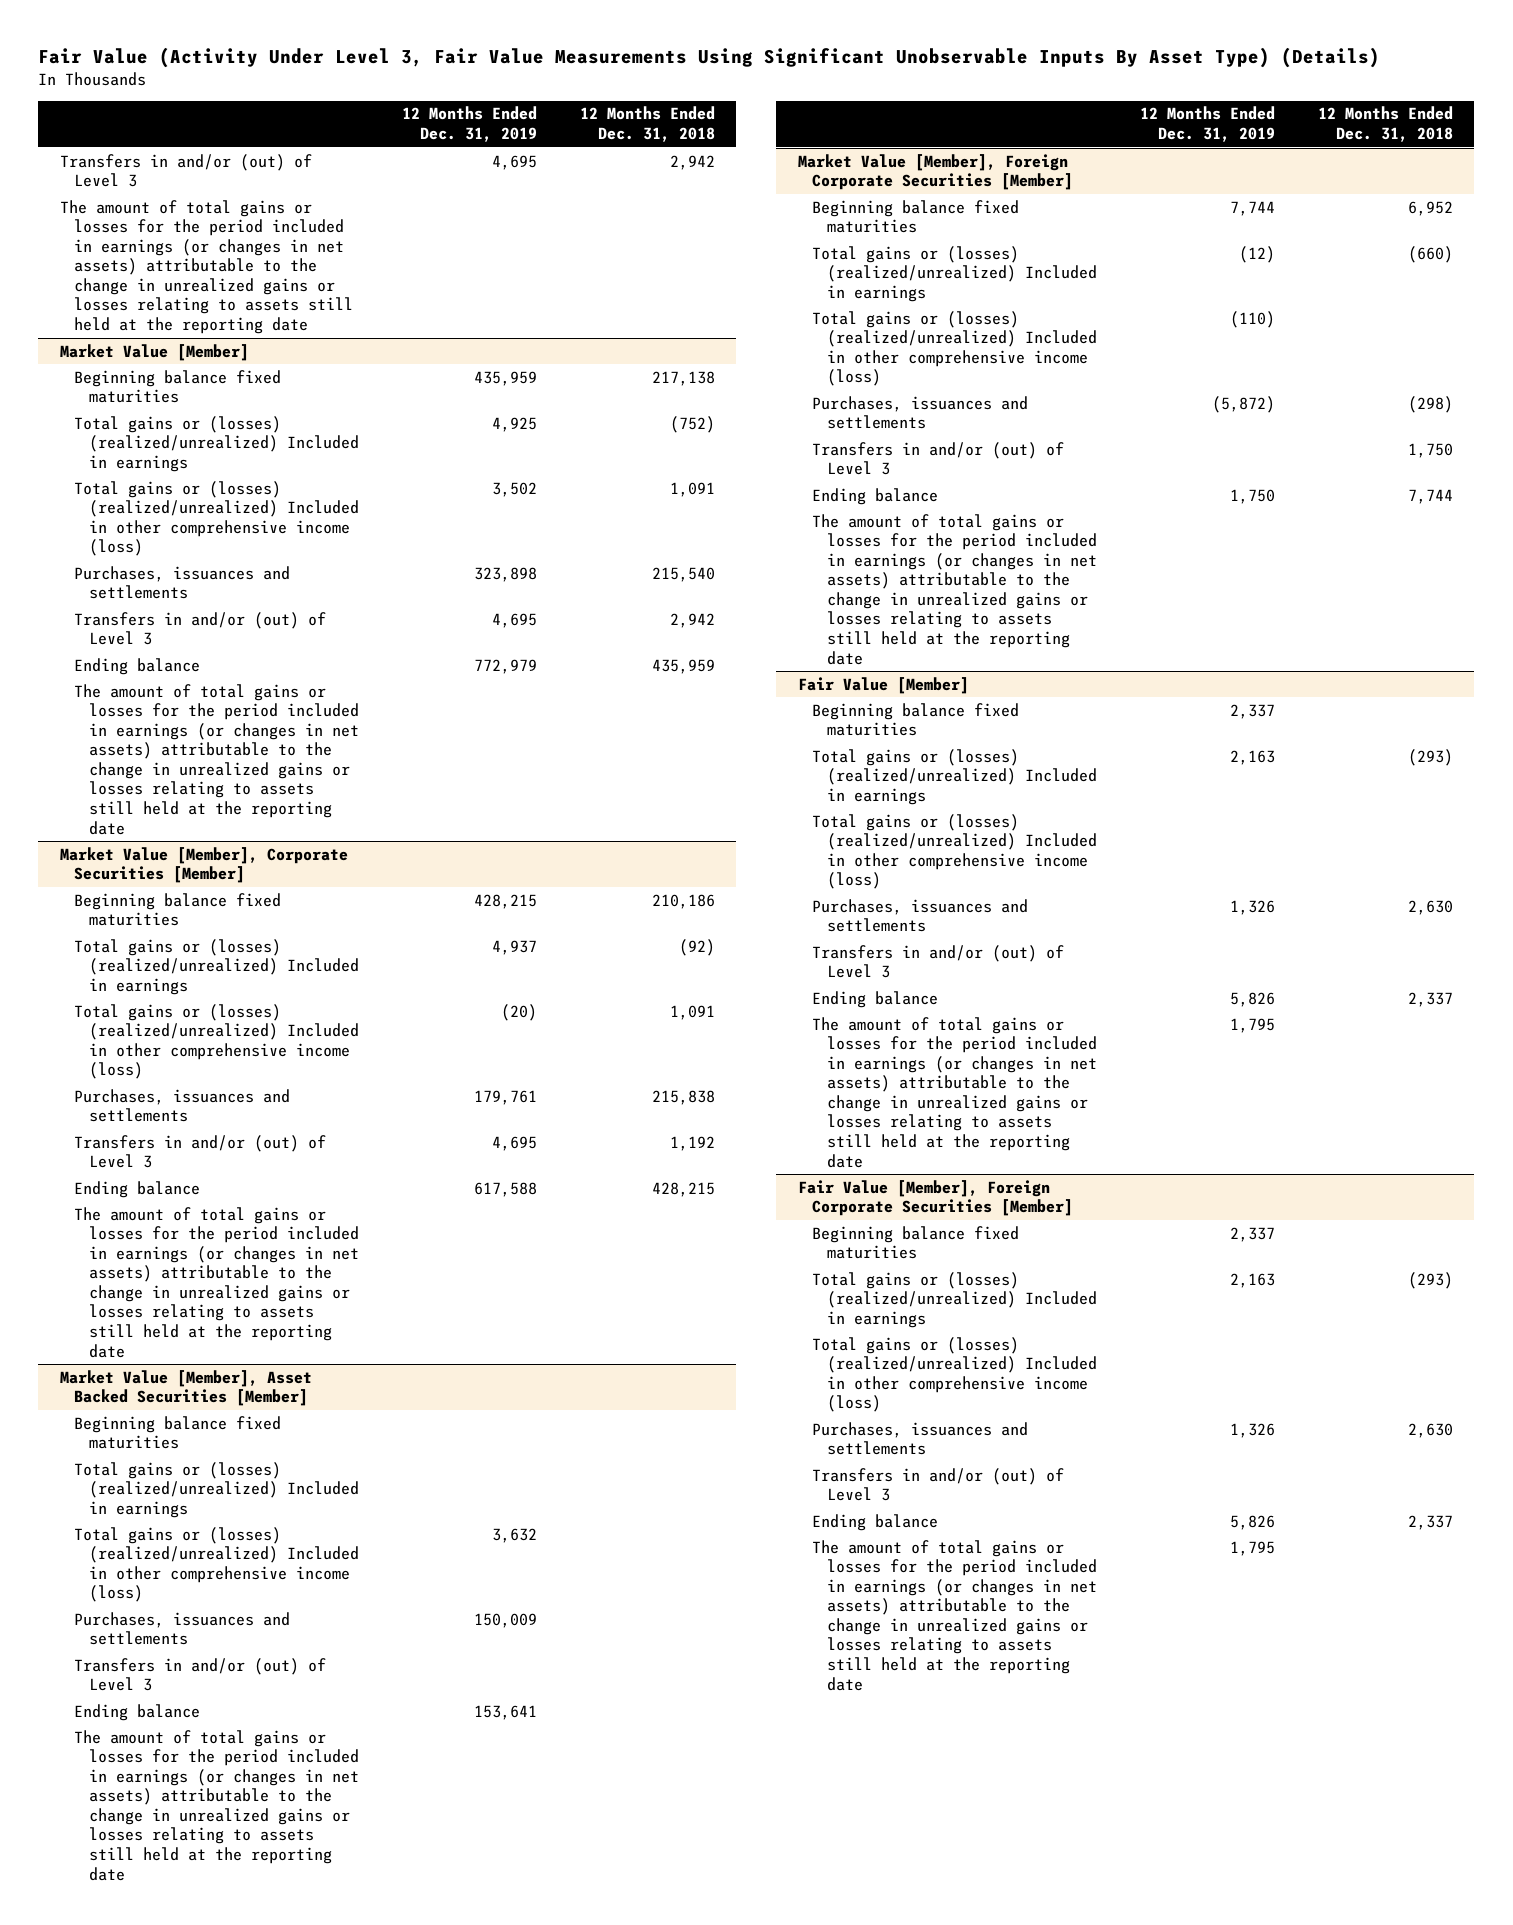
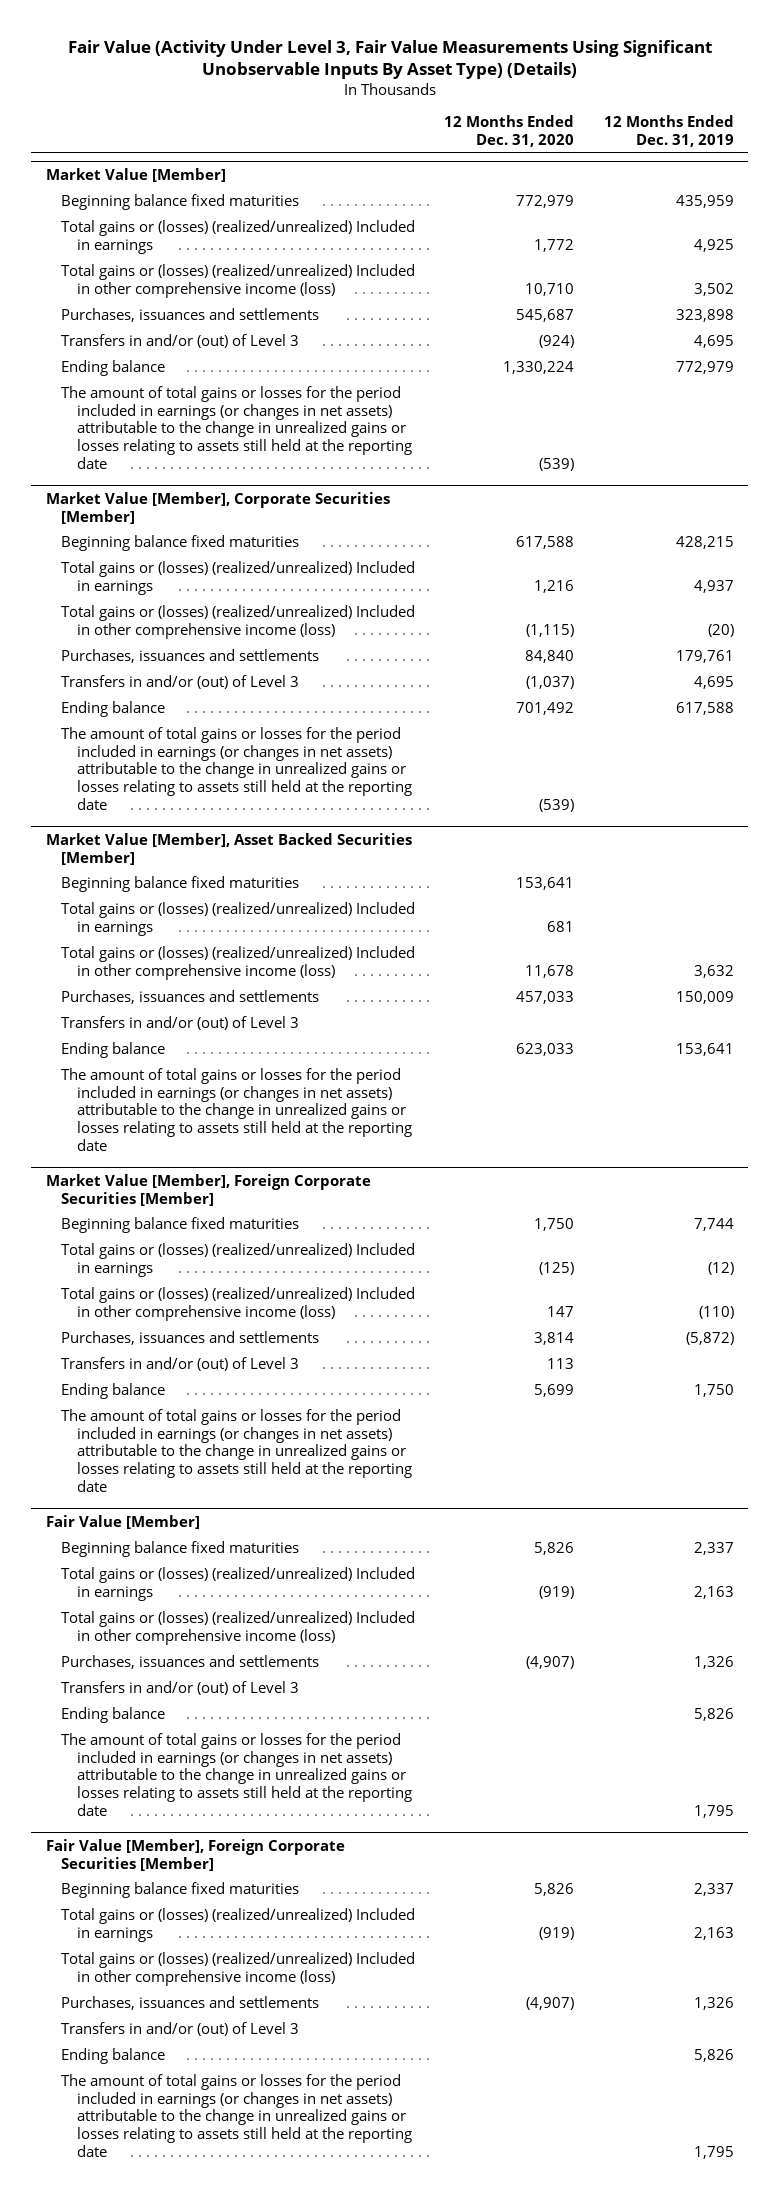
[579,106,715,142] 12 Months Ended Dec. 31, 2018 -> none
none -> [444,114,575,147] 12 Months Ended Dec. 31, 2020
[59,153,312,188] Transfers in and/or (out) of Level 3 -> none
[59,199,354,334] The amount of total gains or losses for the period included in earnings (or changes in net assets) attributable to the change in unrealized gains or losses relating to assets still held at the reporting date -> none

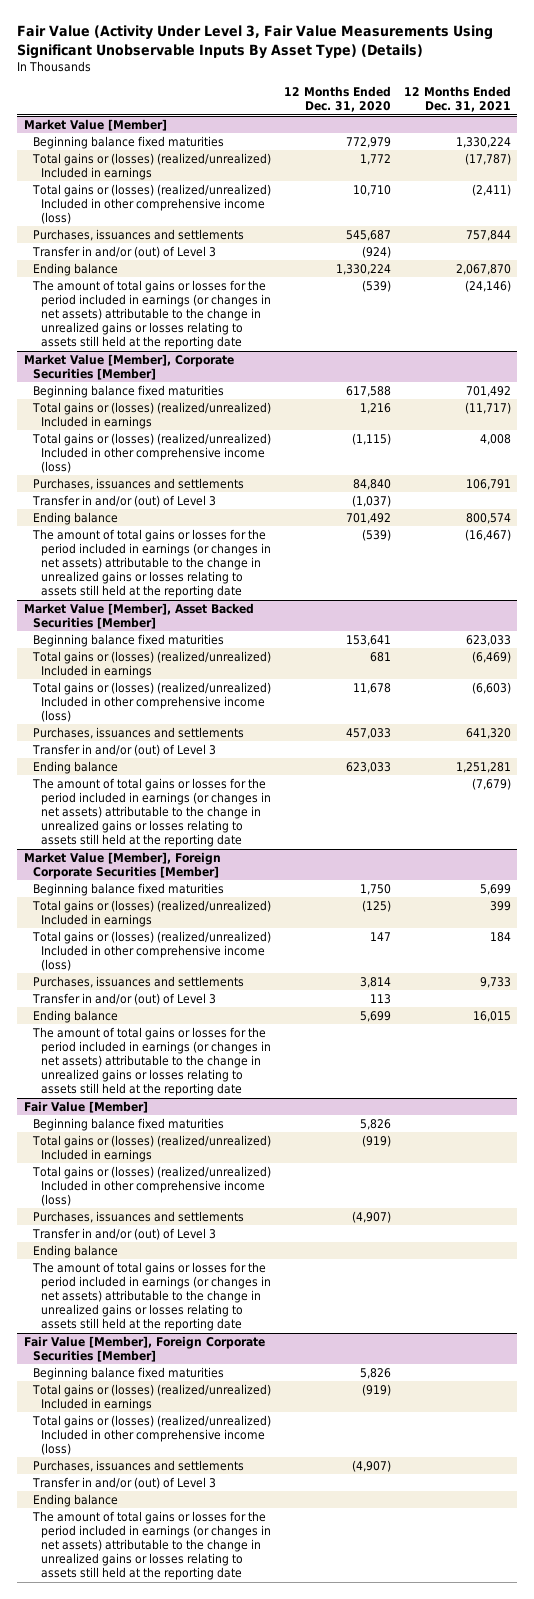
[603,114,734,147] 12 Months Ended Dec. 31, 2019 -> none
none -> [403,86,511,113] 12 Months Ended Dec. 31, 2021
[61,333,300,348] Transfers in and/or (out) of Level 3 -> [31,245,216,258] Transfer in and/or (out) of Level 3
[61,674,300,689] Transfers in and/or (out) of Level 3 -> [31,494,216,507] Transfer in and/or (out) of Level 3
[61,1015,300,1030] Transfers in and/or (out) of Level 3 -> [31,743,216,756] Transfer in and/or (out) of Level 3
[61,1356,300,1371] Transfers in and/or (out) of Level 3 -> [31,992,216,1005] Transfer in and/or (out) of Level 3
[61,1680,300,1695] Transfers in and/or (out) of Level 3 -> [31,1227,216,1240] Transfer in and/or (out) of Level 3
[61,2021,300,2036] Transfers in and/or (out) of Level 3 -> [31,1476,216,1489] Transfer in and/or (out) of Level 3

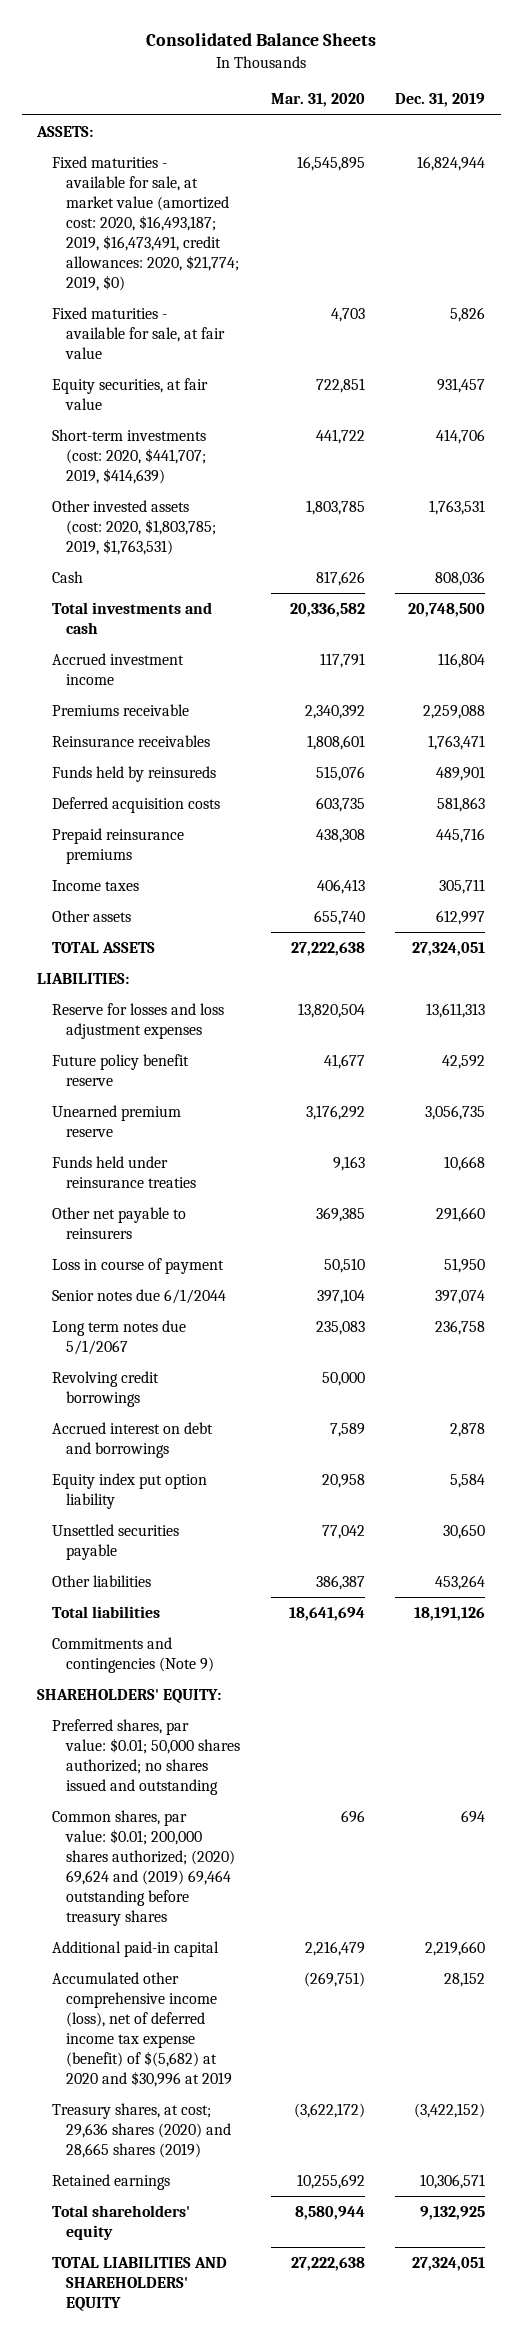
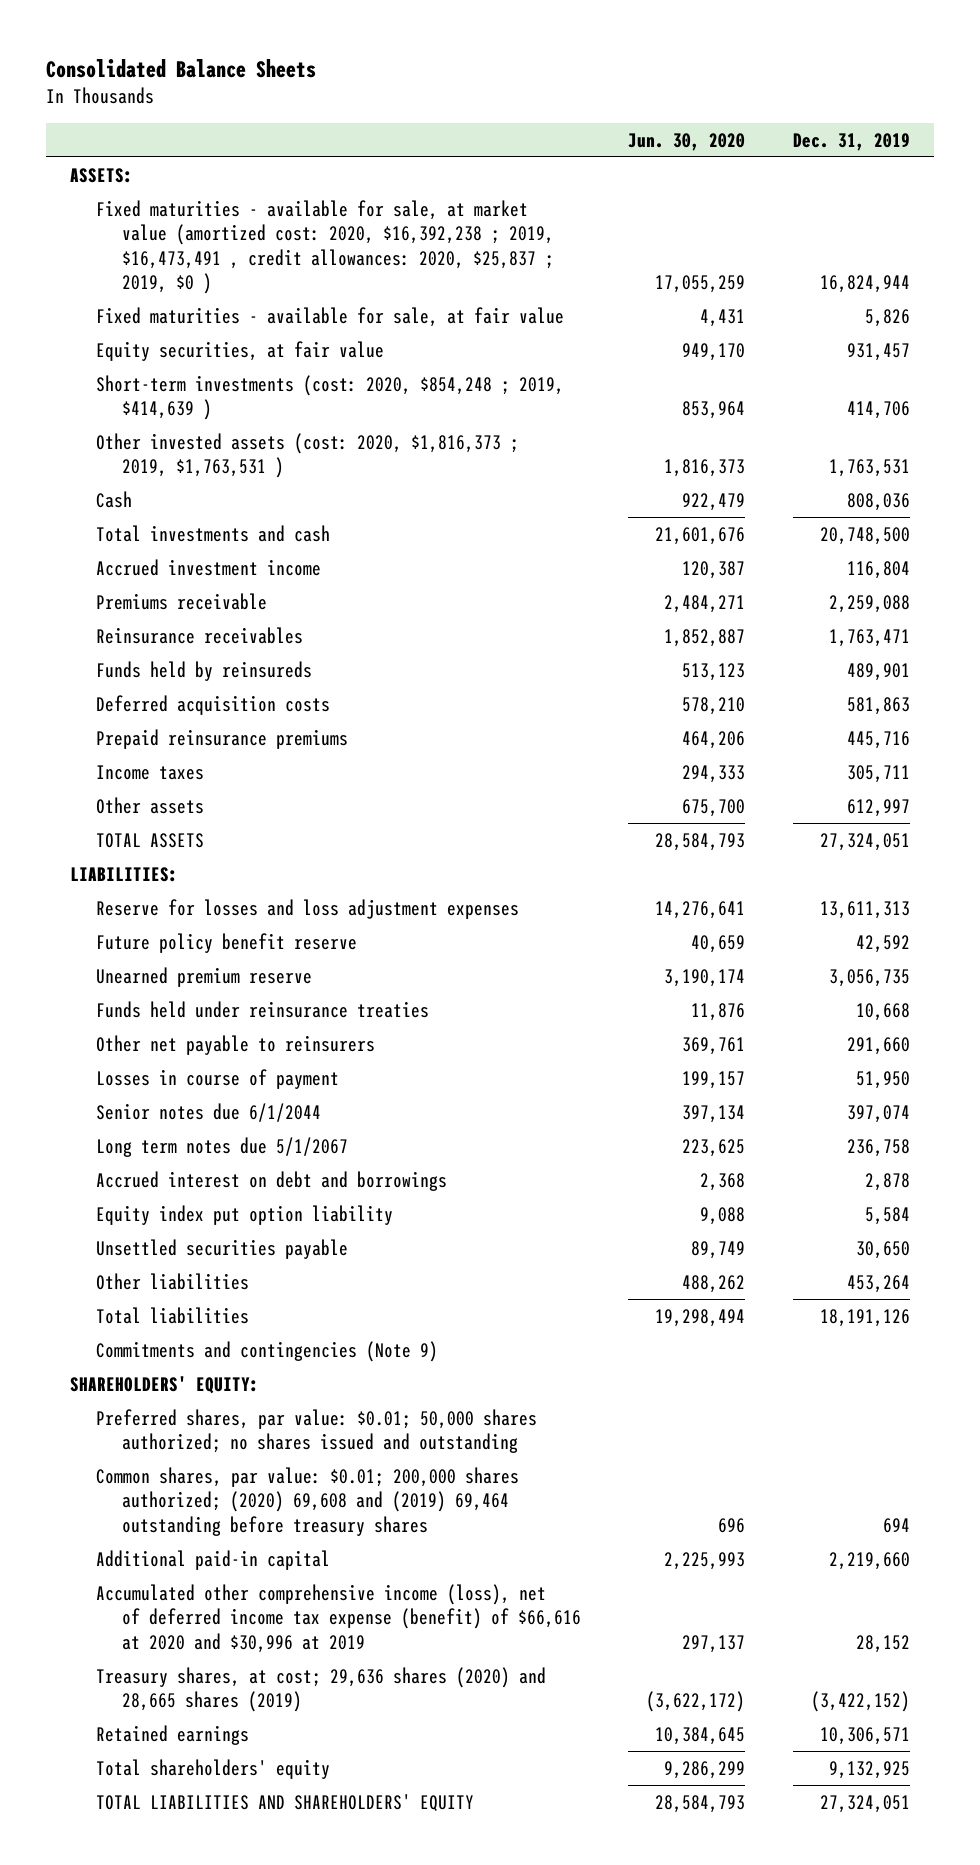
[270,93,365,108] Mar. 31, 2020 -> none
none -> [628,132,746,151] Jun. 30, 2020
[51,155,240,291] Fixed maturities - available for sale, at market value (amortized cost: 2020, $16,493,187; 2019, $16,473,491, credit allowances: 2020, $21,774; 2019, $0) -> [95,199,554,295] Fixed maturities - available for sale, at market value (amortized cost: 2020, $16,392,238 ; 2019, $16,473,491 , credit allowances: 2020, $25,837 ; 2019, $0 )
[51,428,207,484] Short-term investments (cost: 2020, $441,707; 2019, $414,639) -> [95,374,564,421] Short-term investments (cost: 2020, $854,248 ; 2019, $414,639 )
[51,499,217,555] Other invested assets (cost: 2020, $1,803,785; 2019, $1,763,531) -> [95,432,519,479] Other invested assets (cost: 2020, $1,816,373 ; 2019, $1,763,531 )
[51,1257,224,1274] Loss in course of payment -> [95,1068,339,1089] Losses in course of payment
[51,1370,159,1407] Revolving credit borrowings -> none
[51,1809,236,1926] Common shares, par value: $0.01; 200,000 shares authorized; (2020) 69,624 and (2019) 69,464 outstanding before treasury shares -> [95,1466,519,1536] Common shares, par value: $0.01; 200,000 shares authorized; (2020) 69,608 and (2019) 69,464 outstanding before treasury shares
[51,1971,233,2087] Accumulated other comprehensive income (loss), net of deferred income tax expense (benefit) of $(5,682) at 2020 and $30,996 at 2019 -> [95,1583,581,1653] Accumulated other comprehensive income (loss), net of deferred income tax expense (benefit) of $66,616 at 2020 and $30,996 at 2019

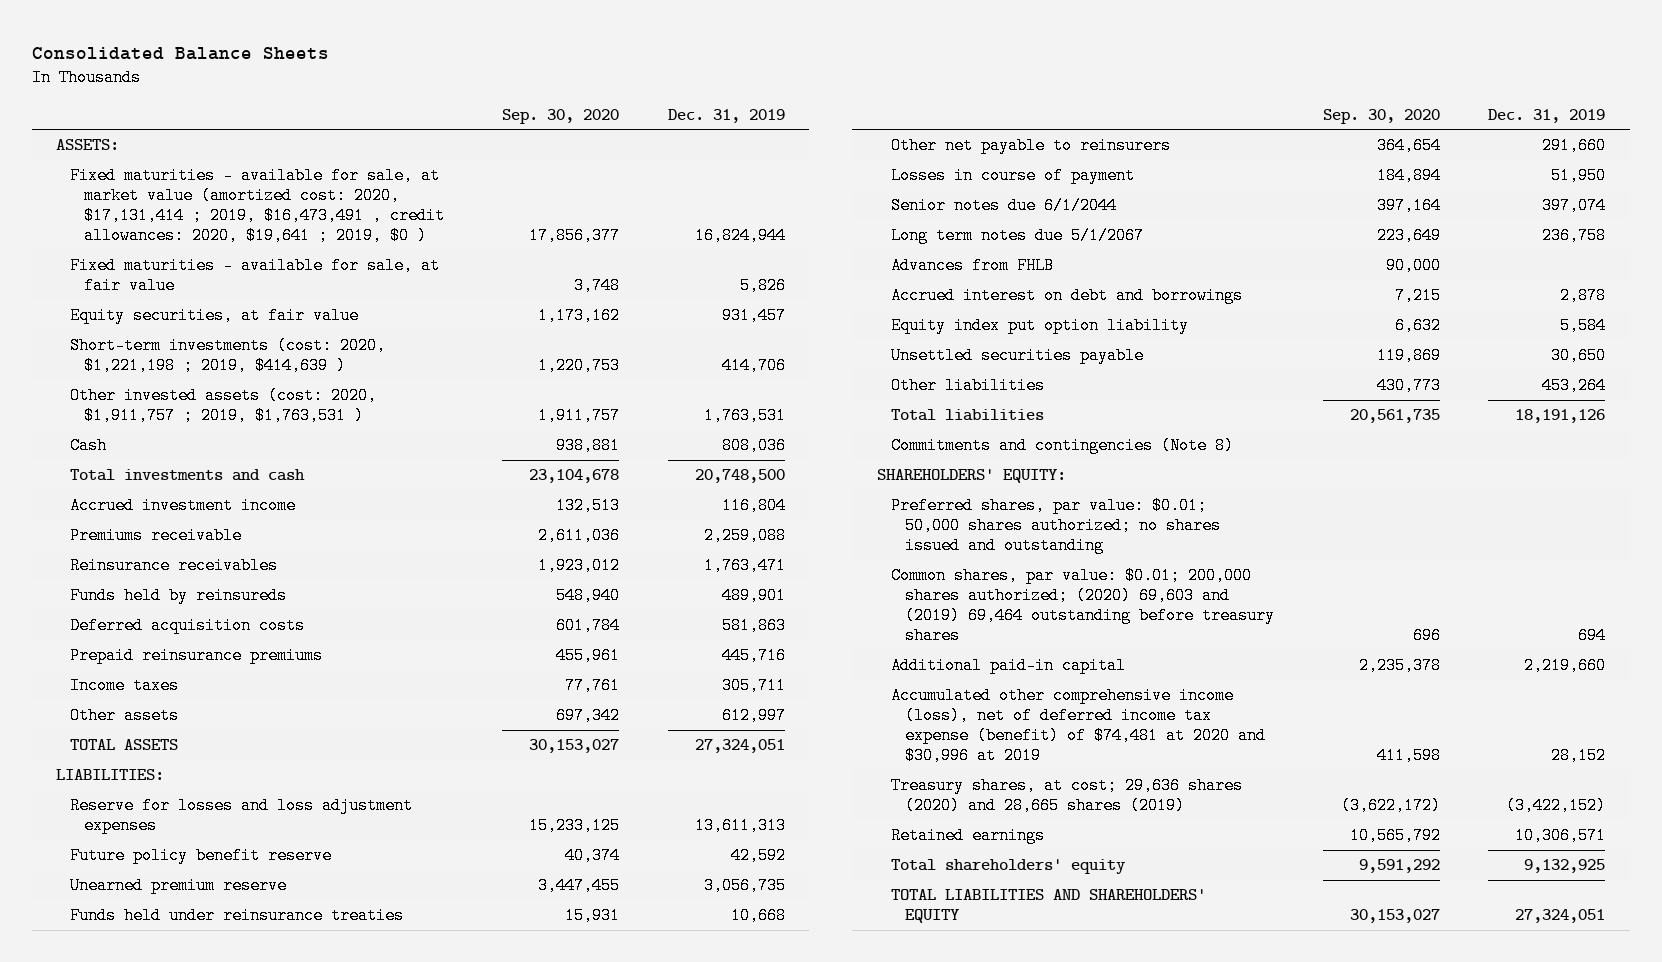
[628,132,746,151] Jun. 30, 2020 -> none
none -> [501,108,619,124] Sep. 30, 2020
[95,199,554,295] Fixed maturities - available for sale, at market value (amortized cost: 2020, $16,392,238 ; 2019, $16,473,491 , credit allowances: 2020, $25,837 ; 2019, $0 ) -> [70,167,446,245] Fixed maturities - available for sale, at market value (amortized cost: 2020, $17,131,414 ; 2019, $16,473,491 , credit allowances: 2020, $19,641 ; 2019, $0 )
[95,374,564,421] Short-term investments (cost: 2020, $854,248 ; 2019, $414,639 ) -> [70,337,387,375] Short-term investments (cost: 2020, $1,221,198 ; 2019, $414,639 )
[95,432,519,479] Other invested assets (cost: 2020, $1,816,373 ; 2019, $1,763,531 ) -> [70,387,378,425] Other invested assets (cost: 2020, $1,911,757 ; 2019, $1,763,531 )
none -> [890,257,1054,275] Advances from FHLB
[95,1340,438,1362] Commitments and contingencies (Note 9) -> [890,437,1234,455] Commitments and contingencies (Note 8)
[95,1466,519,1536] Common shares, par value: $0.01; 200,000 shares authorized; (2020) 69,608 and (2019) 69,464 outstanding before treasury shares -> [890,567,1275,645] Common shares, par value: $0.01; 200,000 shares authorized; (2020) 69,603 and (2019) 69,464 outstanding before treasury shares
[95,1583,581,1653] Accumulated other comprehensive income (loss), net of deferred income tax expense (benefit) of $66,616 at 2020 and $30,996 at 2019 -> [890,687,1266,765] Accumulated other comprehensive income (loss), net of deferred income tax expense (benefit) of $74,481 at 2020 and $30,996 at 2019

